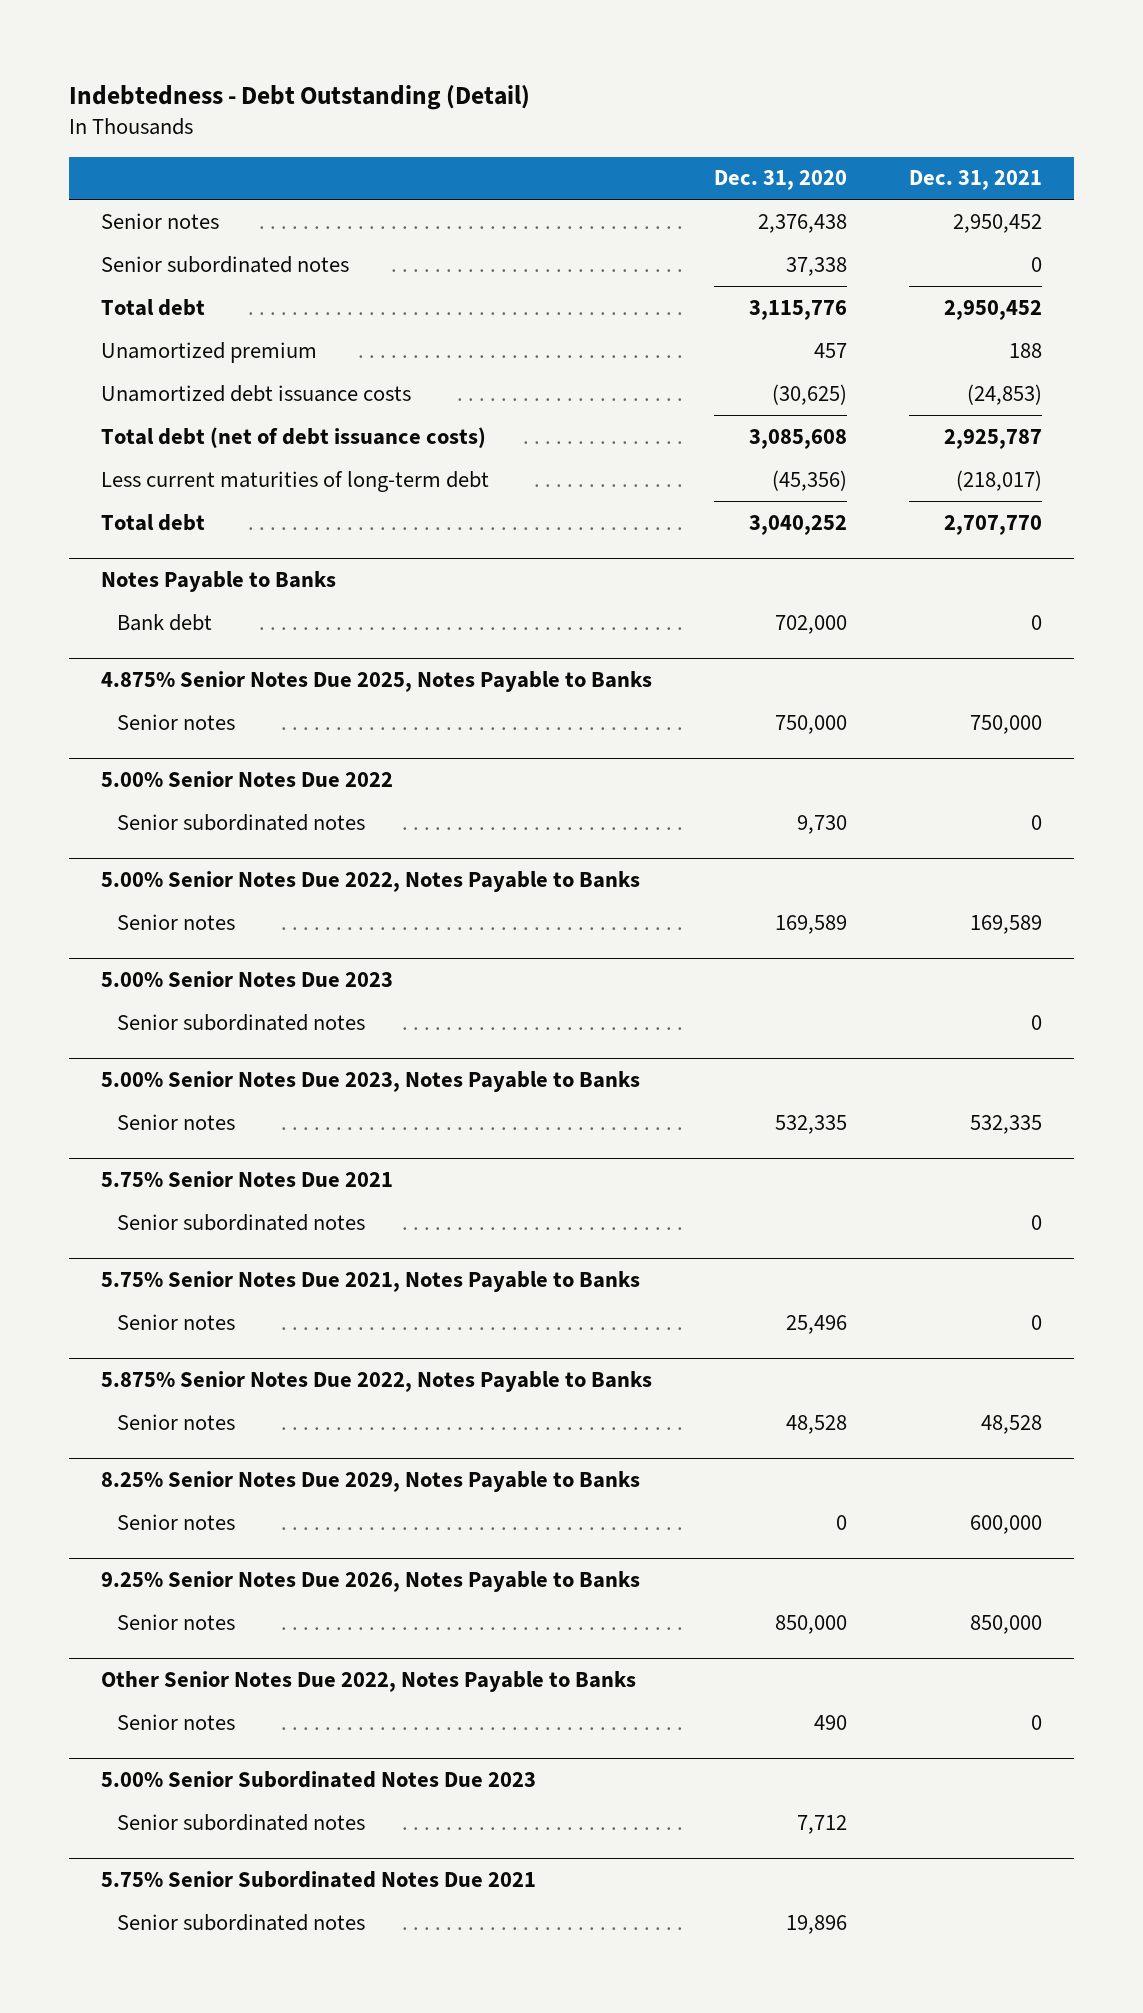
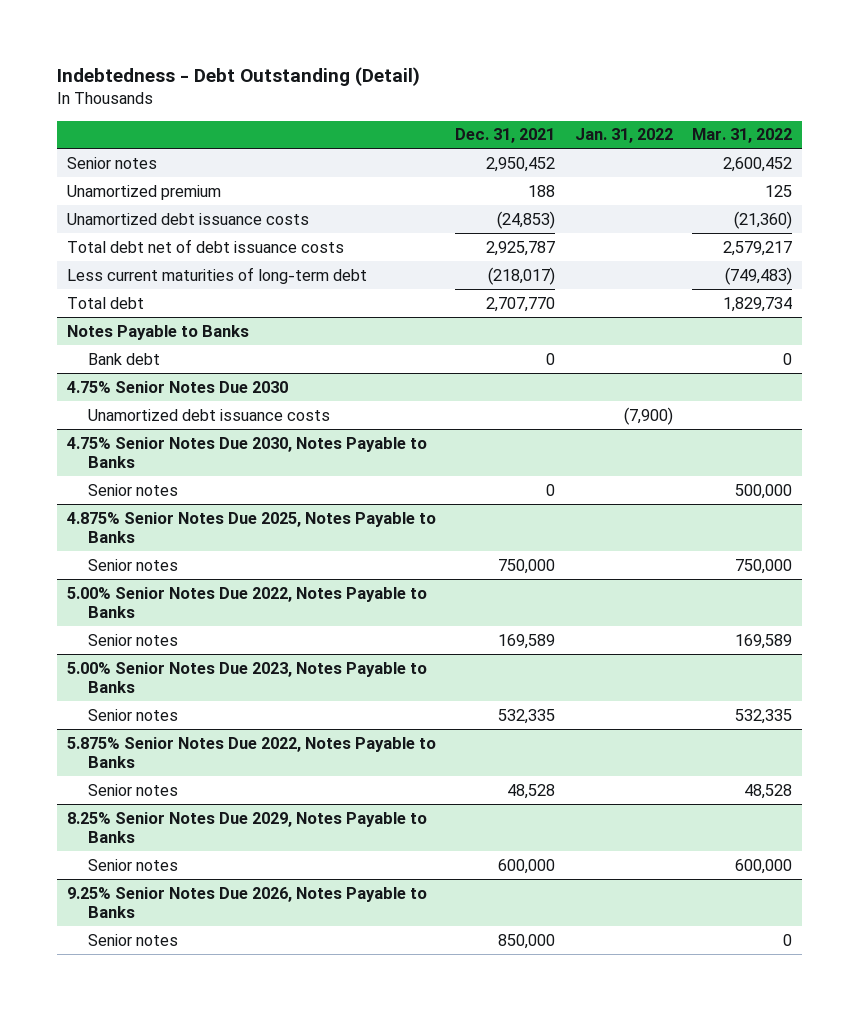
[713,170,847,191] Dec. 31, 2020 -> none
none -> [574,128,673,144] Jan. 31, 2022
none -> [692,128,793,144] Mar. 31, 2022
[100,255,349,273] Senior subordinated notes -> none
[100,298,205,316] Total debt -> none
[100,426,486,448] Total debt (net of debt issuance costs) -> [66,238,344,253] Total debt net of debt issuance costs
none -> [66,380,288,393] 4.75% Senior Notes Due 2030
none -> [88,408,331,421] Unamortized debt issuance costs
none -> [66,436,427,469] 4.75% Senior Notes Due 2030, Notes Payable to Banks
none -> [88,483,179,496] Senior notes
[100,770,393,787] 5.00% Senior Notes Due 2022 -> none
[117,813,366,831] Senior subordinated notes -> none
[100,970,393,987] 5.00% Senior Notes Due 2023 -> none
[117,1013,366,1031] Senior subordinated notes -> none
[100,1170,393,1187] 5.75% Senior Notes Due 2021 -> none
[117,1213,366,1231] Senior subordinated notes -> none
[100,1270,640,1292] 5.75% Senior Notes Due 2021, Notes Payable to Banks -> none
[117,1313,236,1330] Senior notes -> none
[100,1670,636,1692] Other Senior Notes Due 2022, Notes Payable to Banks -> none
[117,1713,236,1730] Senior notes -> none
[100,1770,536,1788] 5.00% Senior Subordinated Notes Due 2023 -> none
[117,1813,366,1831] Senior subordinated notes -> none
[100,1870,536,1888] 5.75% Senior Subordinated Notes Due 2021 -> none
[117,1913,366,1931] Senior subordinated notes -> none

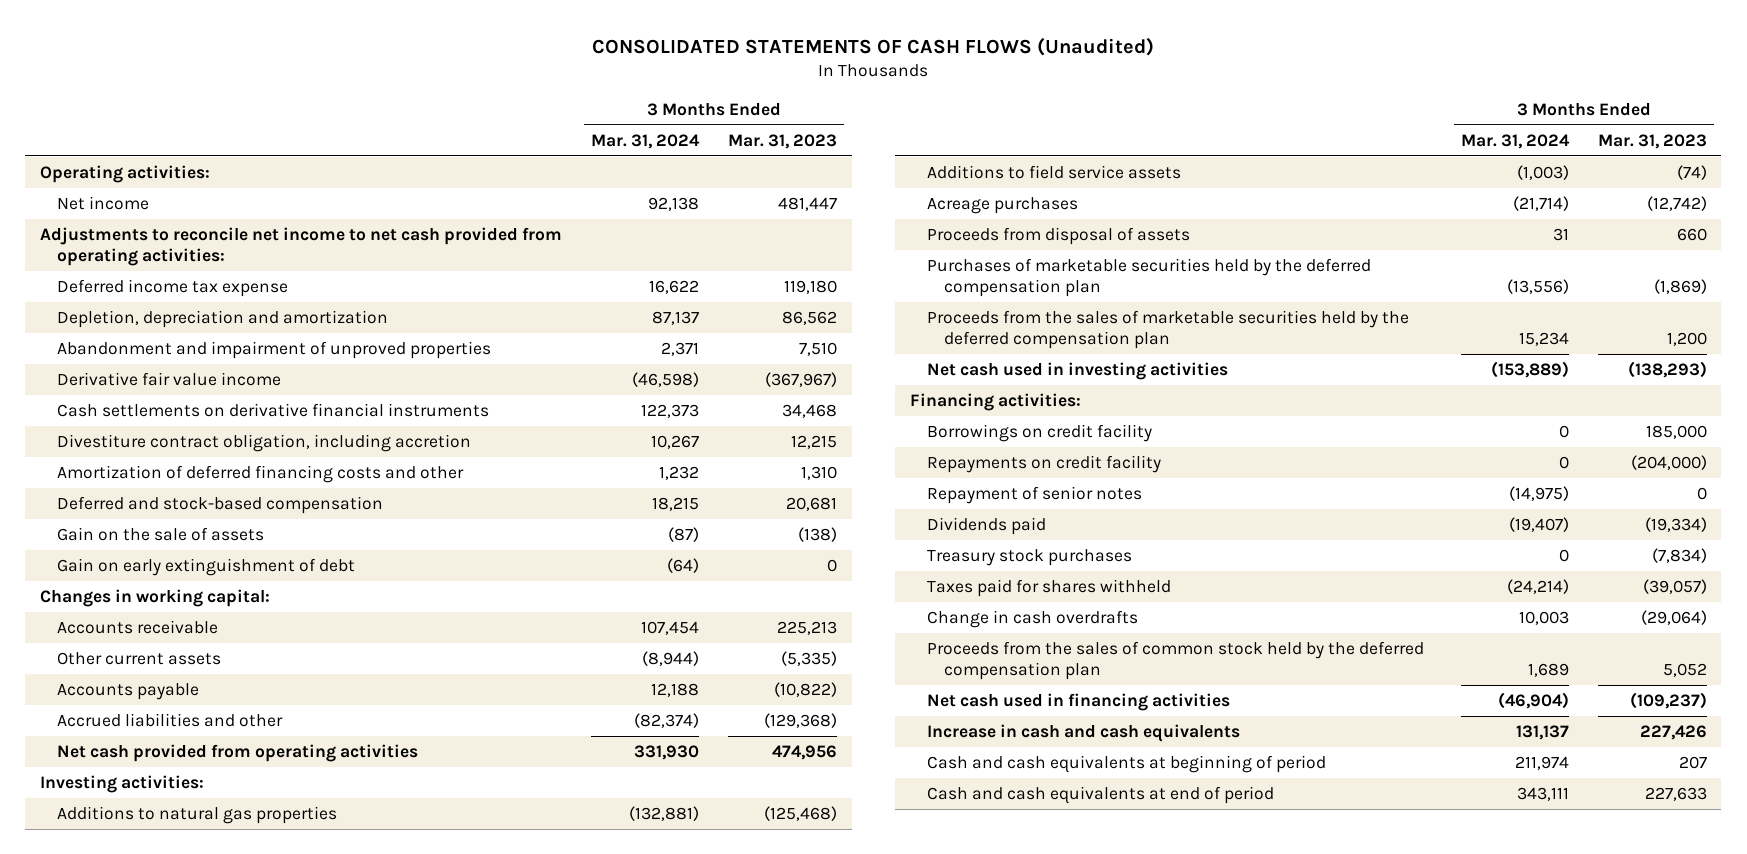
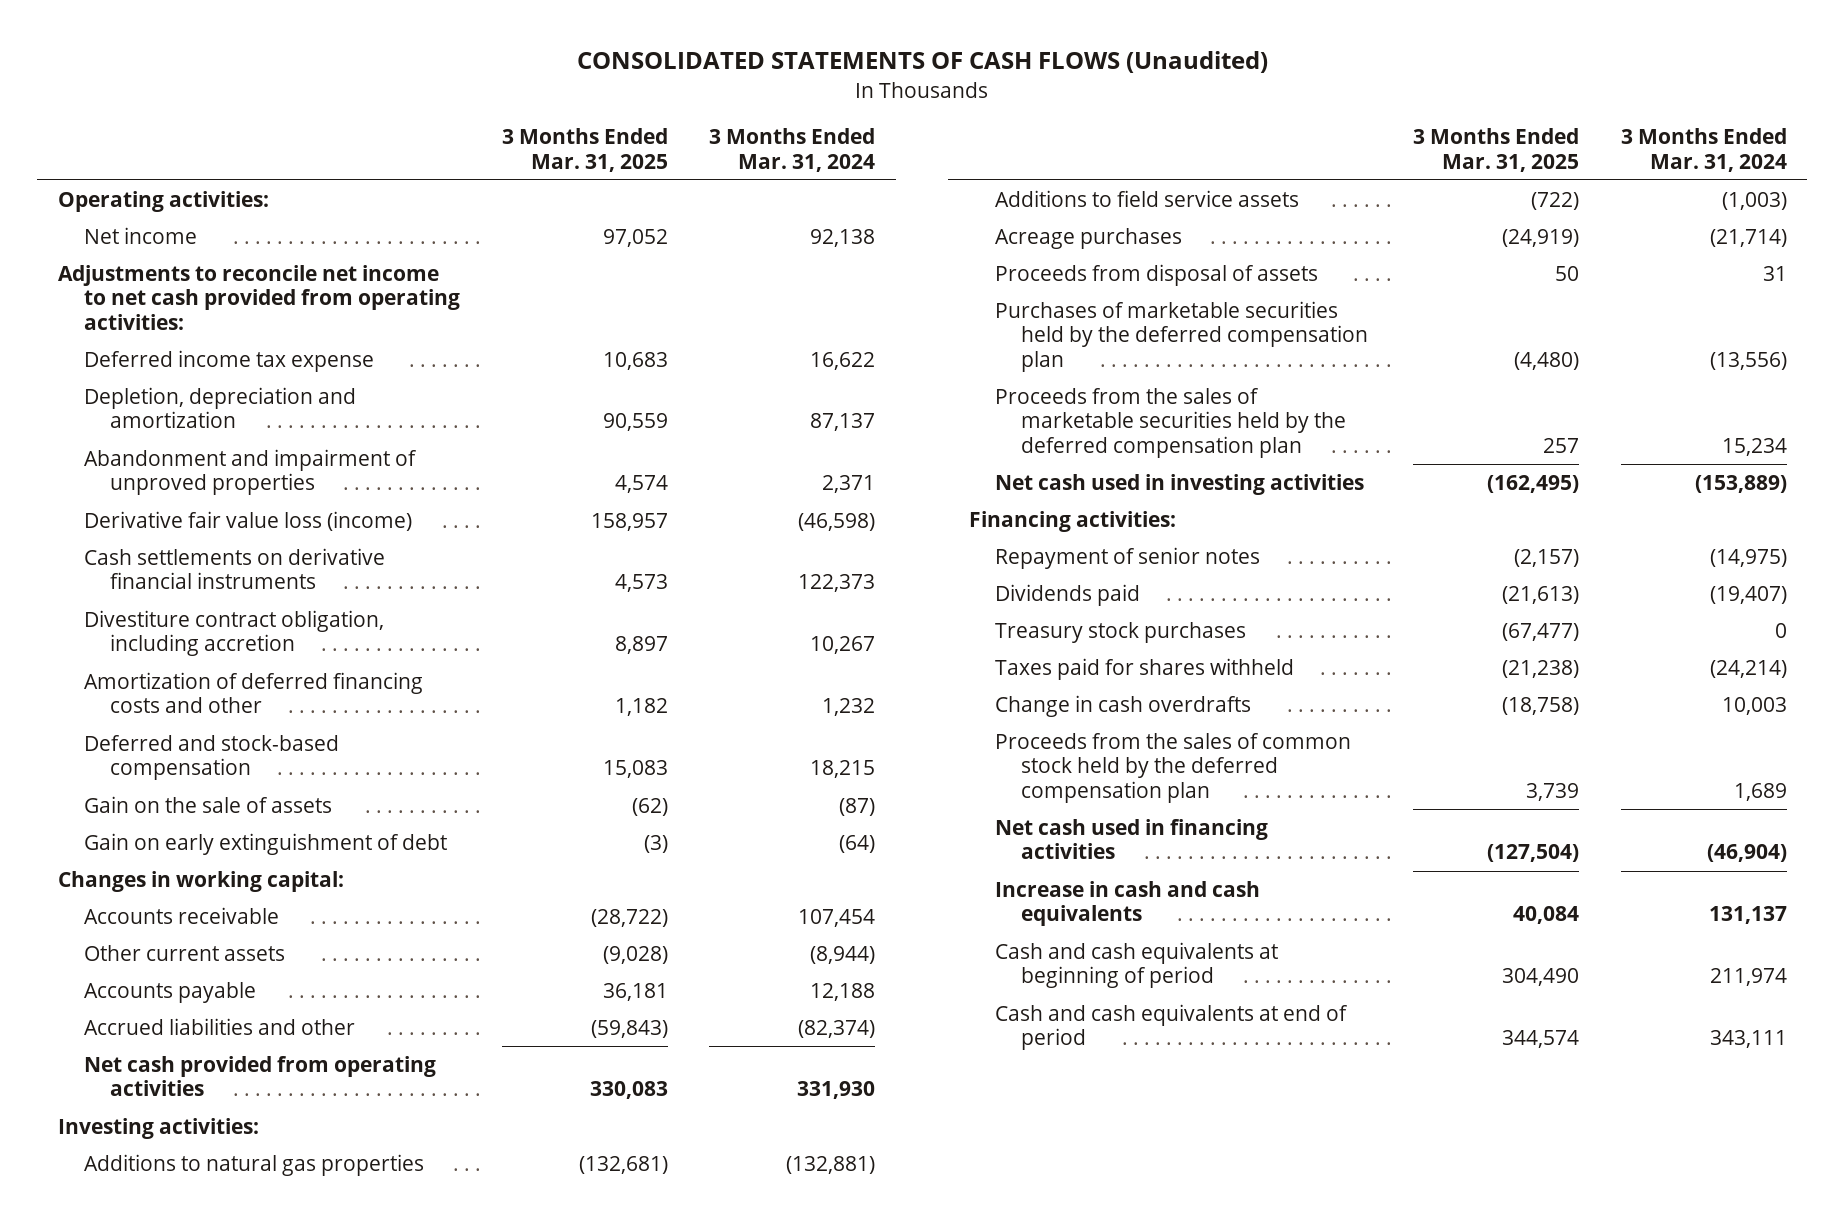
[728,133,838,149] Mar. 31, 2023 -> none
none -> [501,128,668,172] 3 Months Ended Mar. 31, 2025
[57,372,282,387] Derivative fair value income -> [83,510,412,531] Derivative fair value loss (income)
[926,424,1152,443] Borrowings on credit facility -> none
[926,455,1161,474] Repayments on credit facility -> none

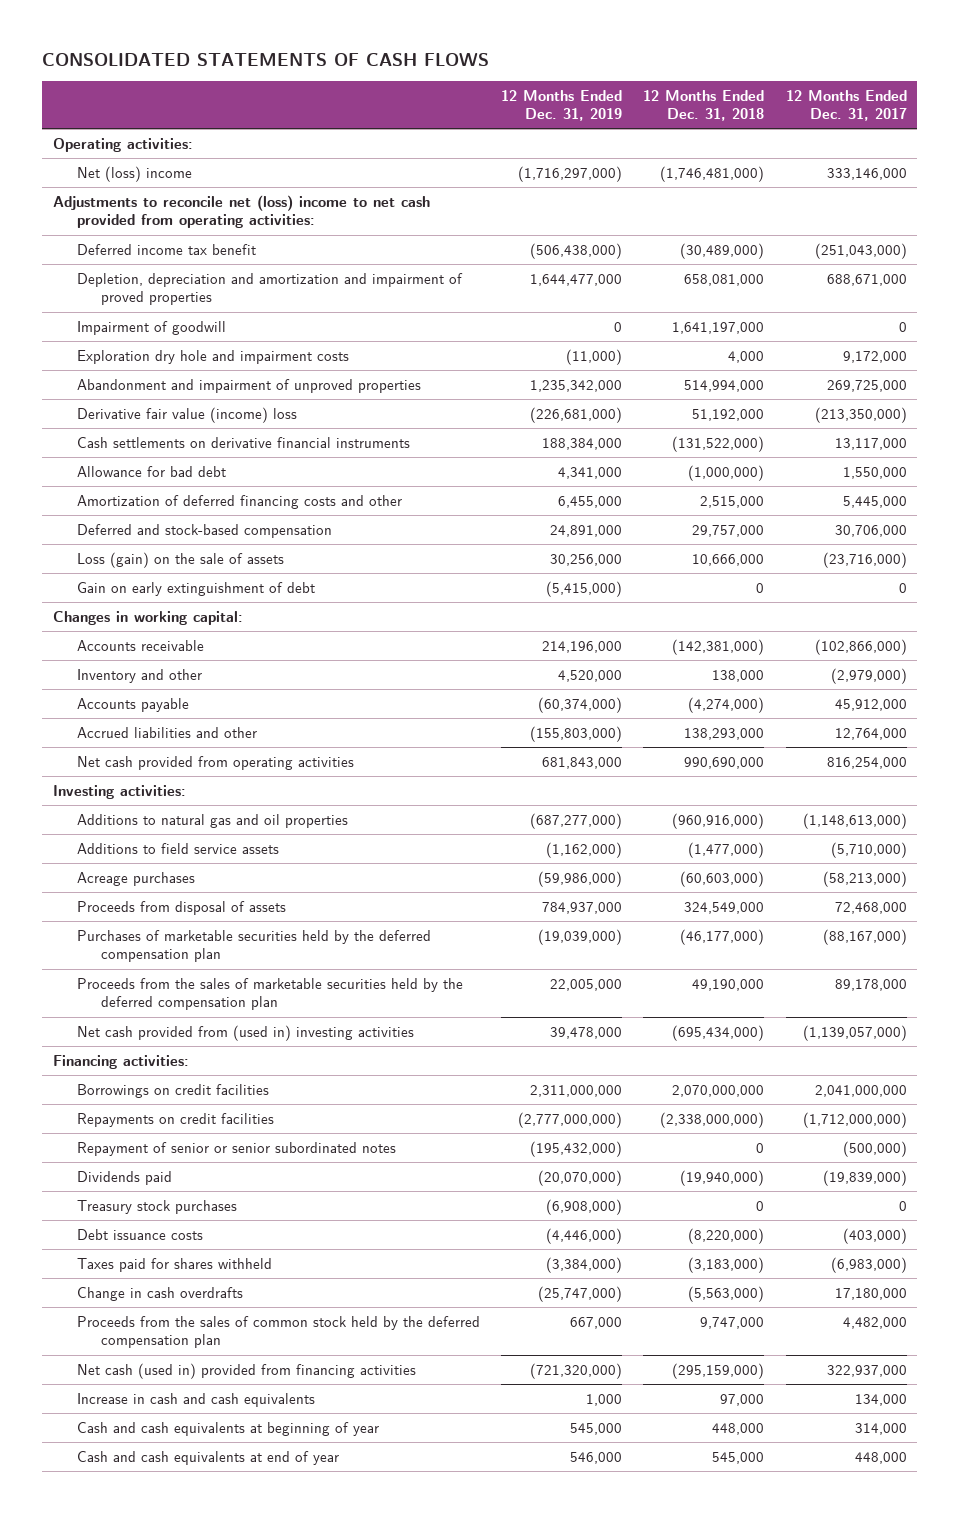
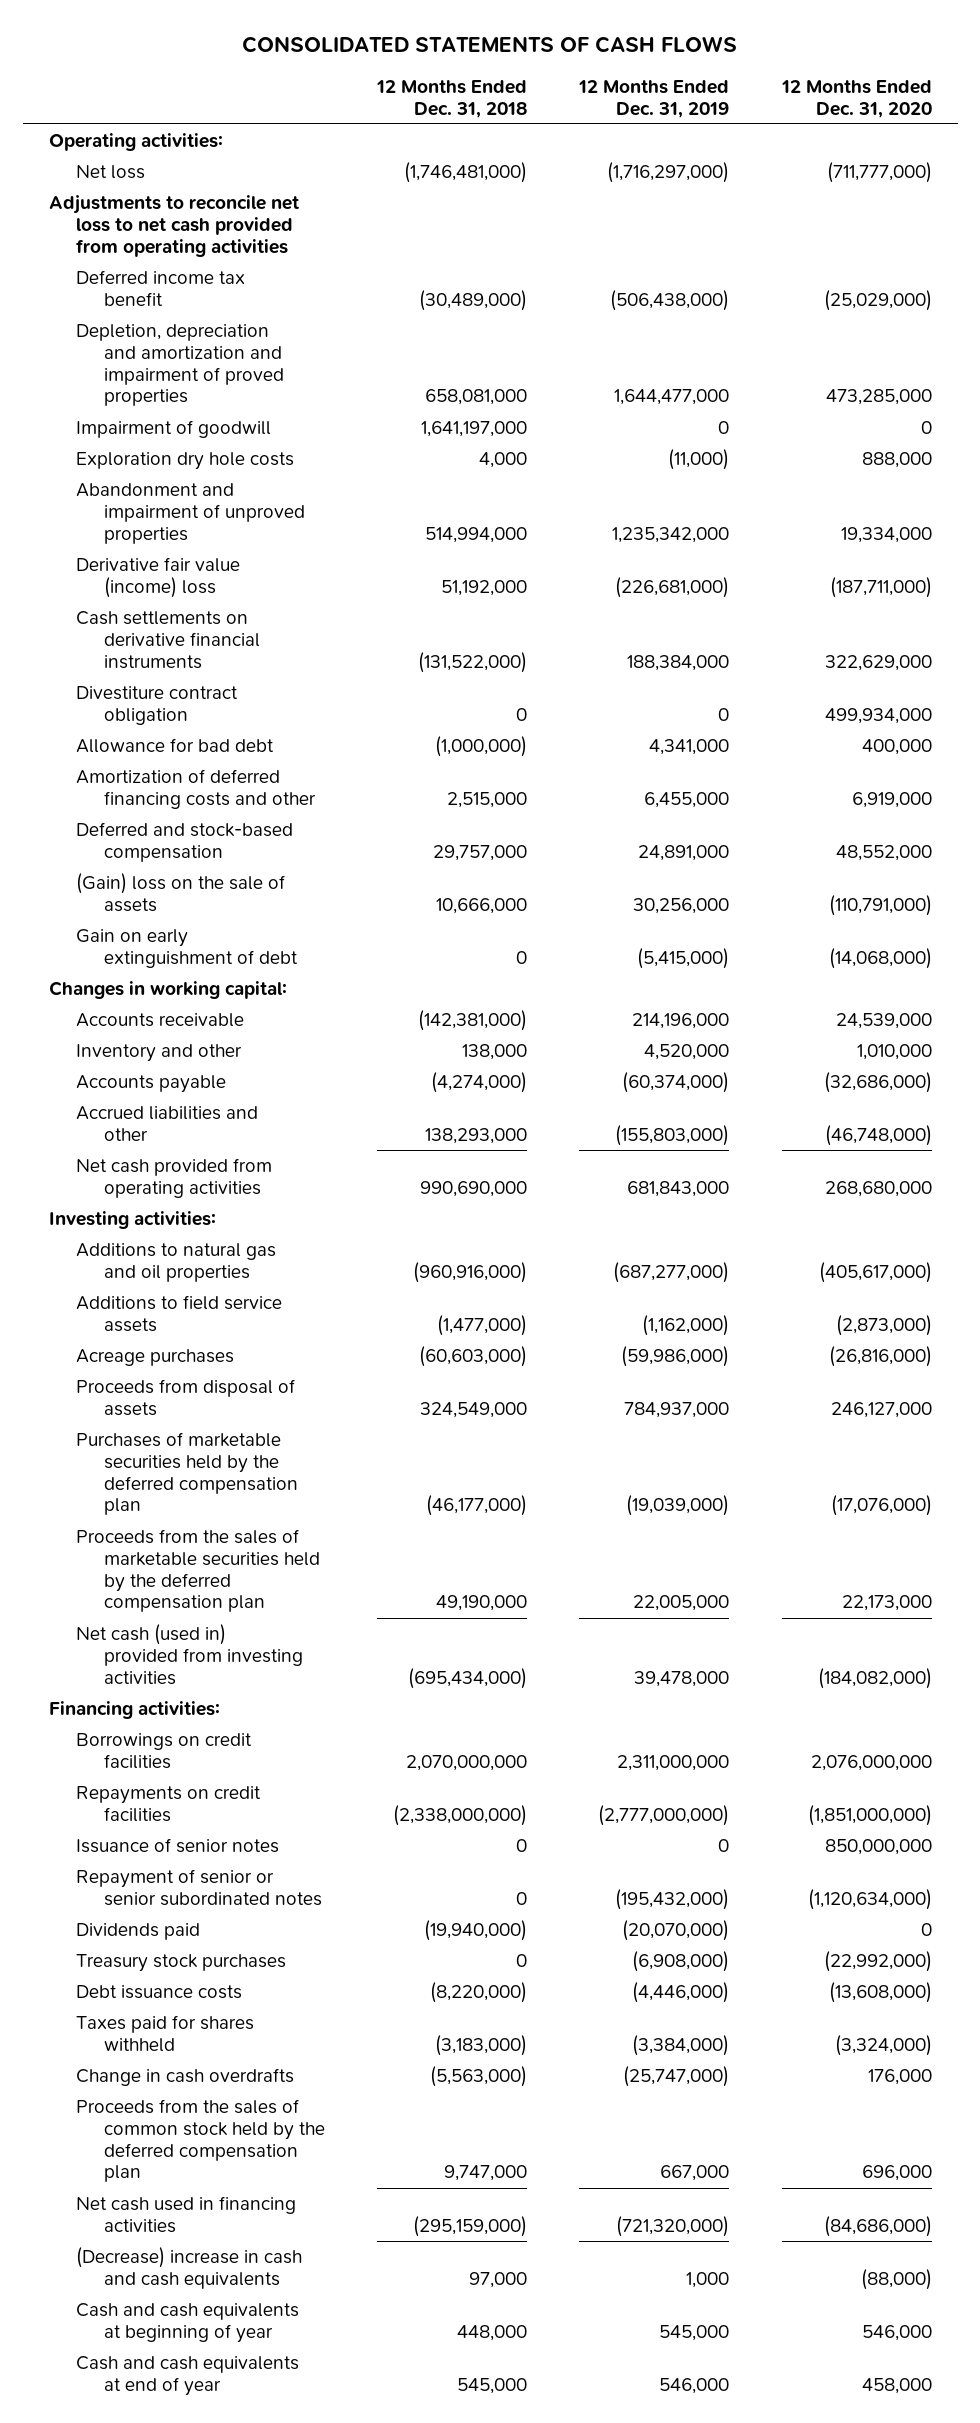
[785,89,907,122] 12 Months Ended Dec. 31, 2017 -> none
none -> [780,79,932,118] 12 Months Ended Dec. 31, 2020
[76,165,192,182] Net (loss) income -> [76,165,146,180] Net loss
[53,194,431,229] Adjustments to reconcile net (loss) income to net cash provided from operating activities: -> [48,195,299,257] Adjustments to reconcile net loss to net cash provided from operating activities
[76,349,349,364] Exploration dry hole and impairment costs -> [76,452,295,471] Exploration dry hole costs
none -> [76,686,239,725] Divestiture contract obligation
[76,551,284,568] Loss (gain) on the sale of assets -> [76,873,286,912] (Gain) loss on the sale of assets
[76,1024,414,1041] Net cash provided from (used in) investing activities -> [76,1624,304,1685] Net cash (used in) provided from investing activities
none -> [76,1838,280,1854] Issuance of senior notes
[76,1362,416,1379] Net cash (used in) provided from financing activities -> [76,2196,297,2233] Net cash used in financing activities
[76,1392,315,1407] Increase in cash and cash equivalents -> [76,2247,303,2289] (Decrease) increase in cash and cash equivalents

